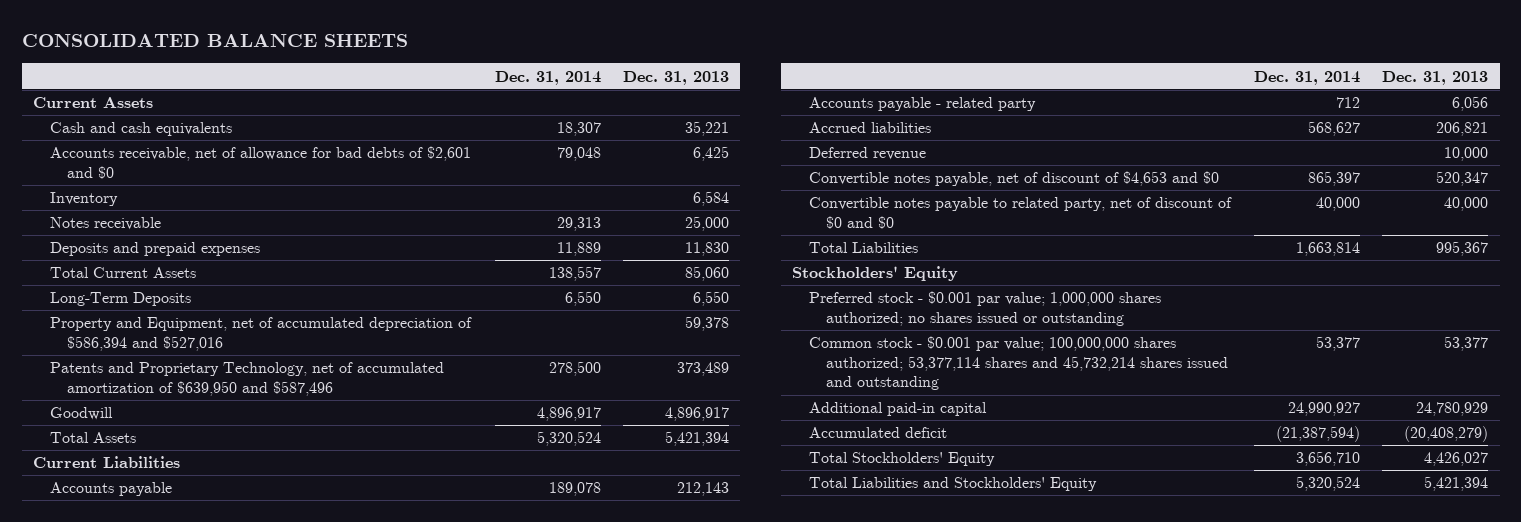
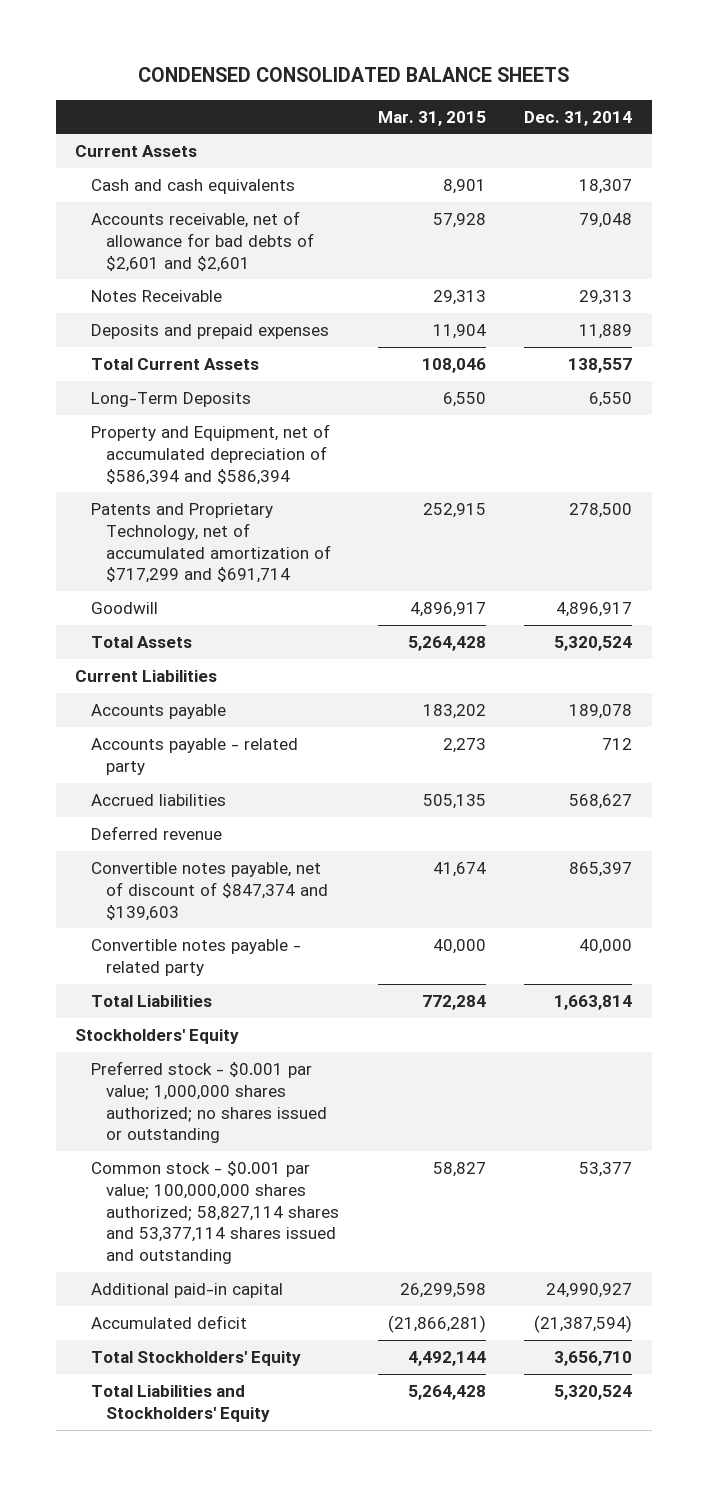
[21,34,408,48] CONSOLIDATED BALANCE SHEETS -> [137,67,569,83] CONDENSED CONSOLIDATED BALANCE SHEETS
[623,70,730,85] Dec. 31, 2013 -> none
none -> [377,110,486,126] Mar. 31, 2015
[50,192,119,207] Inventory -> none
[50,146,472,179] Accounts receivable, net of allowance for bad debts of $2,601 and $0 -> [90,211,314,272] Accounts receivable, net of allowance for bad debts of $2,601 and $2,601
[50,217,162,231] Notes receivable -> [90,290,222,303] Notes Receivable
[50,317,473,351] Property and Equipment, net of accumulated depreciation of $586,394 and $527,016 -> [90,424,330,485] Property and Equipment, net of accumulated depreciation of $586,394 and $586,394
[50,362,445,396] Patents and Proprietary Technology, net of accumulated amortization of $639,950 and $587,496 -> [90,503,331,584] Patents and Proprietary Technology, net of accumulated amortization of $717,299 and $691,714
[809,171,1220,187] Convertible notes payable, net of discount of $4,653 and $0 -> [90,862,328,921] Convertible notes payable, net of discount of $847,374 and $139,603
[809,197,1233,229] Convertible notes payable to related party, net of discount of $0 and $0 -> [90,939,301,976] Convertible notes payable - related party
[809,336,1229,391] Common stock - $0.001 par value; 100,000,000 shares authorized; 53,377,114 shares and 45,732,214 shares issued and outstanding -> [90,1161,339,1265] Common stock - $0.001 par value; 100,000,000 shares authorized; 58,827,114 shares and 53,377,114 shares issued and outstanding

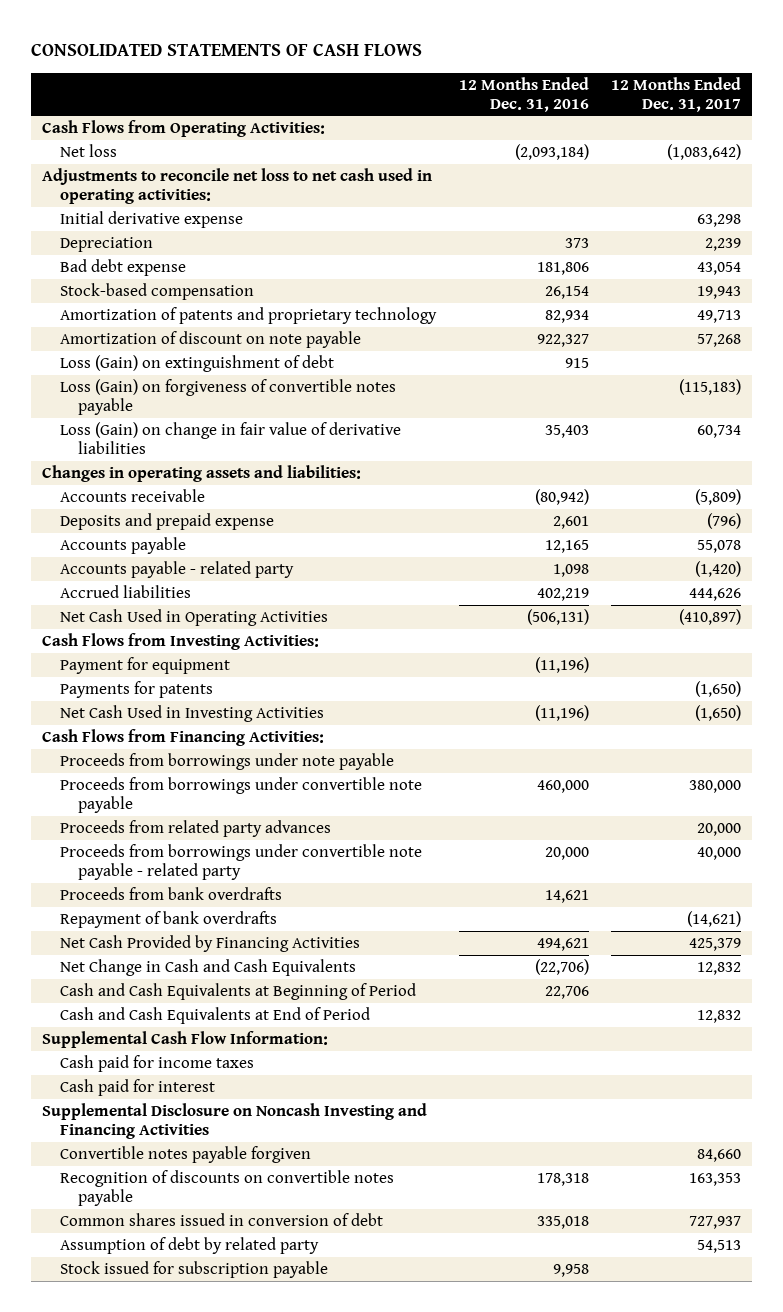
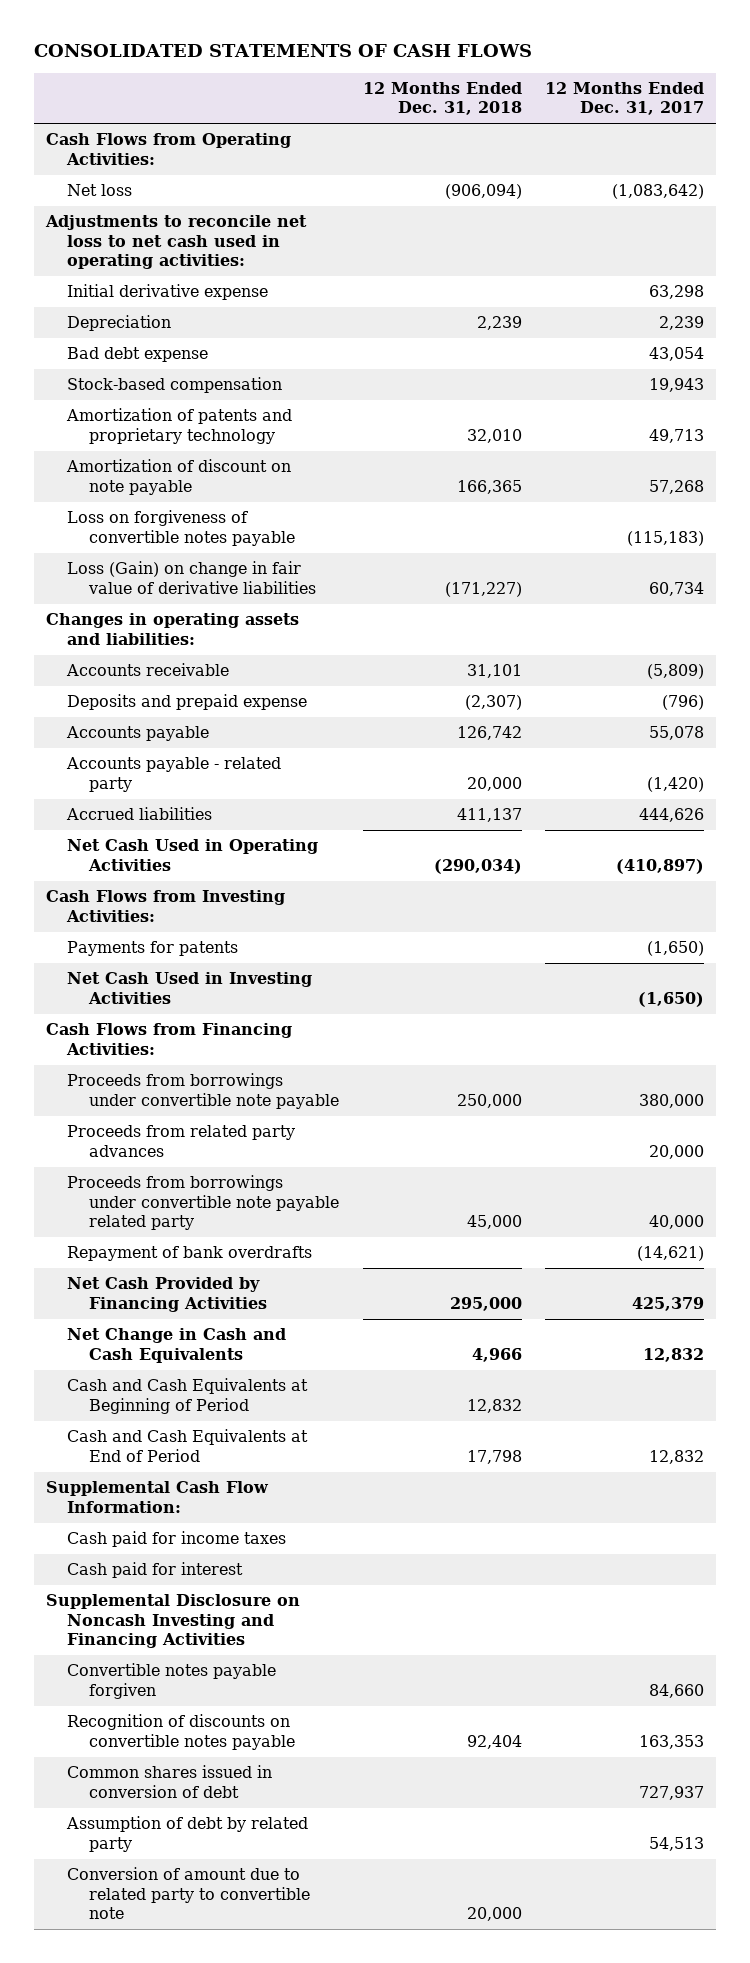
[458,76,589,112] 12 Months Ended Dec. 31, 2016 -> none
none -> [362,81,522,116] 12 Months Ended Dec. 31, 2018
[60,354,335,372] Loss (Gain) on extinguishment of debt -> none
[60,378,397,415] Loss (Gain) on forgiveness of convertible notes payable -> [67,510,295,546] Loss on forgiveness of convertible notes payable
[60,656,231,674] Payment for equipment -> none
[60,752,395,770] Proceeds from borrowings under note payable -> none
[60,886,283,900] Proceeds from bank overdrafts -> none
[60,843,423,880] Proceeds from borrowings under convertible note payable - related party -> [67,1175,339,1230] Proceeds from borrowings under convertible note payable related party
[60,1260,329,1278] Stock issued for subscription payable -> none
none -> [67,1867,310,1919] Conversion of amount due to related party to convertible note

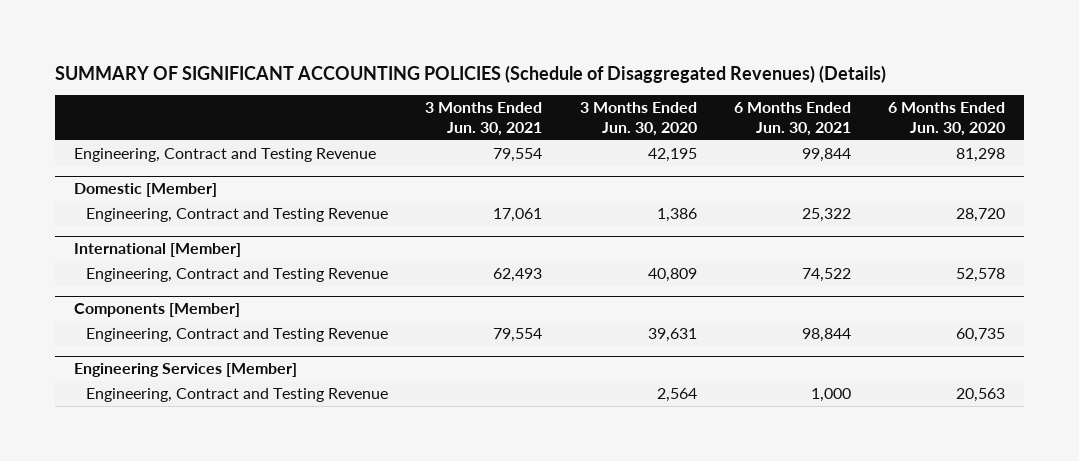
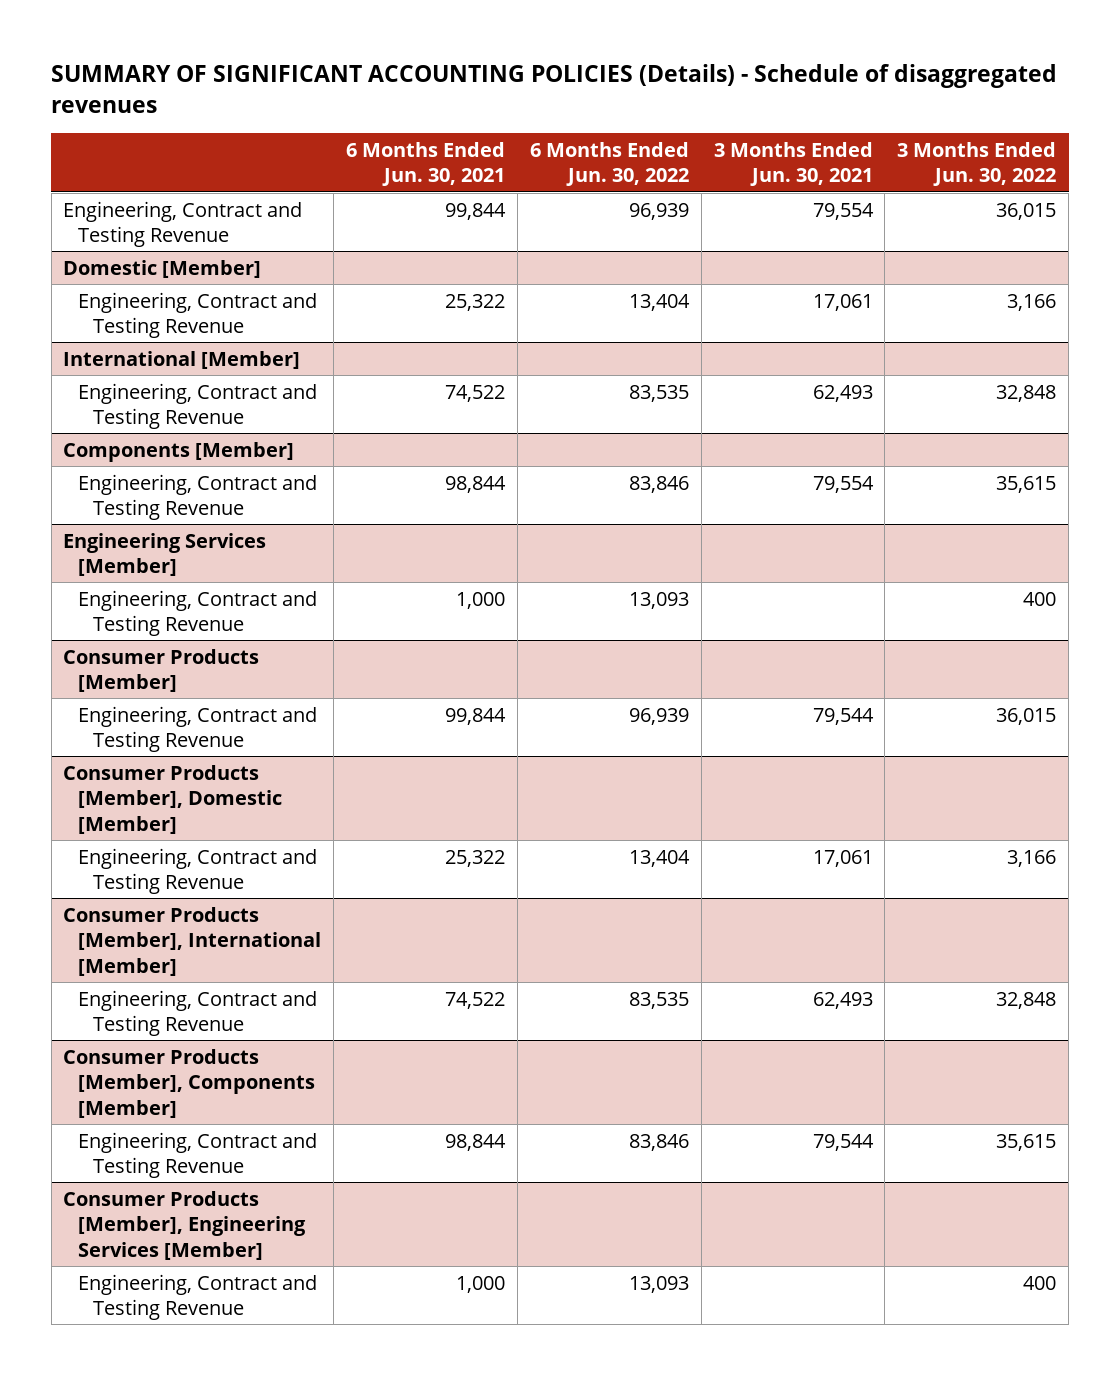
[54,64,886,83] SUMMARY OF SIGNIFICANT ACCOUNTING POLICIES (Schedule of Disaggregated Revenues) (Details) -> [51,64,1058,114] SUMMARY OF SIGNIFICANT ACCOUNTING POLICIES (Details) - Schedule of disaggregated revenues
[579,102,697,137] 3 Months Ended Jun. 30, 2020 -> none
[888,102,1006,137] 6 Months Ended Jun. 30, 2020 -> none
none -> [529,141,689,187] 6 Months Ended Jun. 30, 2022
none -> [897,141,1057,187] 3 Months Ended Jun. 30, 2022
none -> [63,648,260,693] Consumer Products [Member]
none -> [78,705,318,753] Engineering, Contract and Testing Revenue
none -> [63,764,283,834] Consumer Products [Member], Domestic [Member]
none -> [78,847,318,895] Engineering, Contract and Testing Revenue
none -> [63,906,322,976] Consumer Products [Member], International [Member]
none -> [78,989,318,1037] Engineering, Contract and Testing Revenue
none -> [63,1048,316,1118] Consumer Products [Member], Components [Member]
none -> [78,1131,318,1179] Engineering, Contract and Testing Revenue
none -> [63,1190,307,1260] Consumer Products [Member], Engineering Services [Member]
none -> [78,1273,318,1321] Engineering, Contract and Testing Revenue

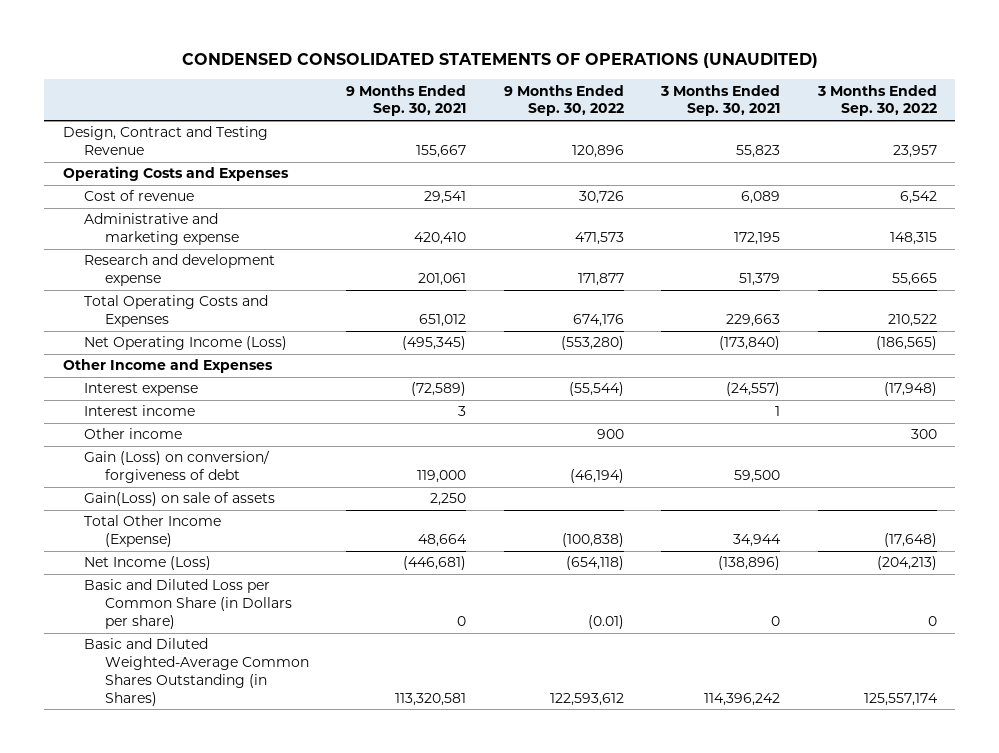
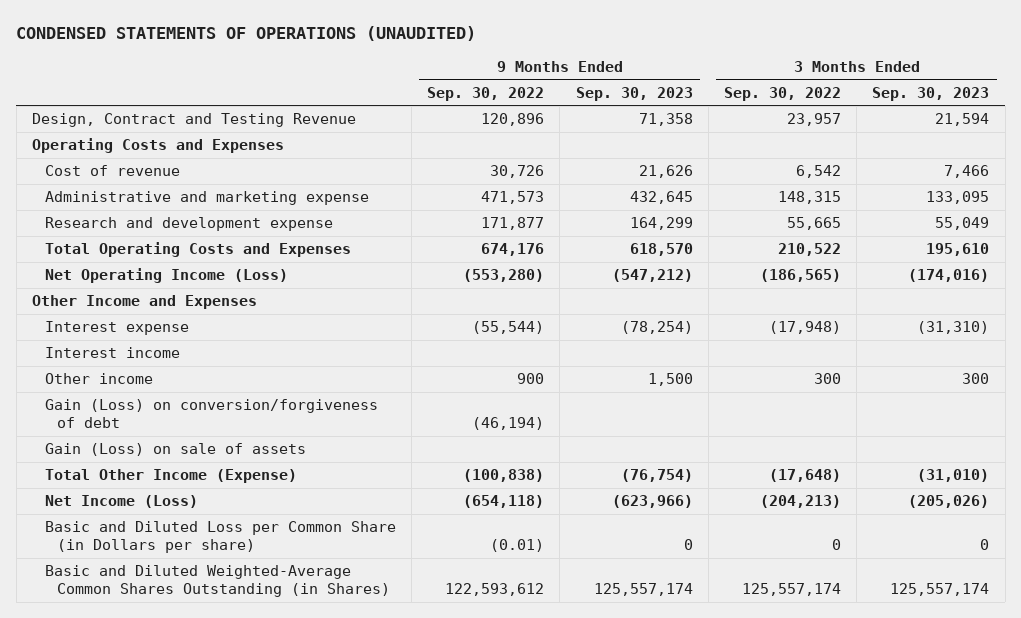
[181,53,818,69] CONDENSED CONSOLIDATED STATEMENTS OF OPERATIONS (UNAUDITED) -> [16,26,477,42] CONDENSED STATEMENTS OF OPERATIONS (UNAUDITED)
[346,84,467,117] 9 Months Ended Sep. 30, 2021 -> none
[660,84,781,117] 3 Months Ended Sep. 30, 2021 -> none
none -> [575,86,693,101] Sep. 30, 2023
none -> [872,86,990,101] Sep. 30, 2023
[83,450,270,484] Gain (Loss) on conversion/ forgiveness of debt -> [44,399,378,429] Gain (Loss) on conversion/forgiveness of debt
[83,492,275,507] Gain(Loss) on sale of assets -> [44,443,306,457] Gain (Loss) on sale of assets

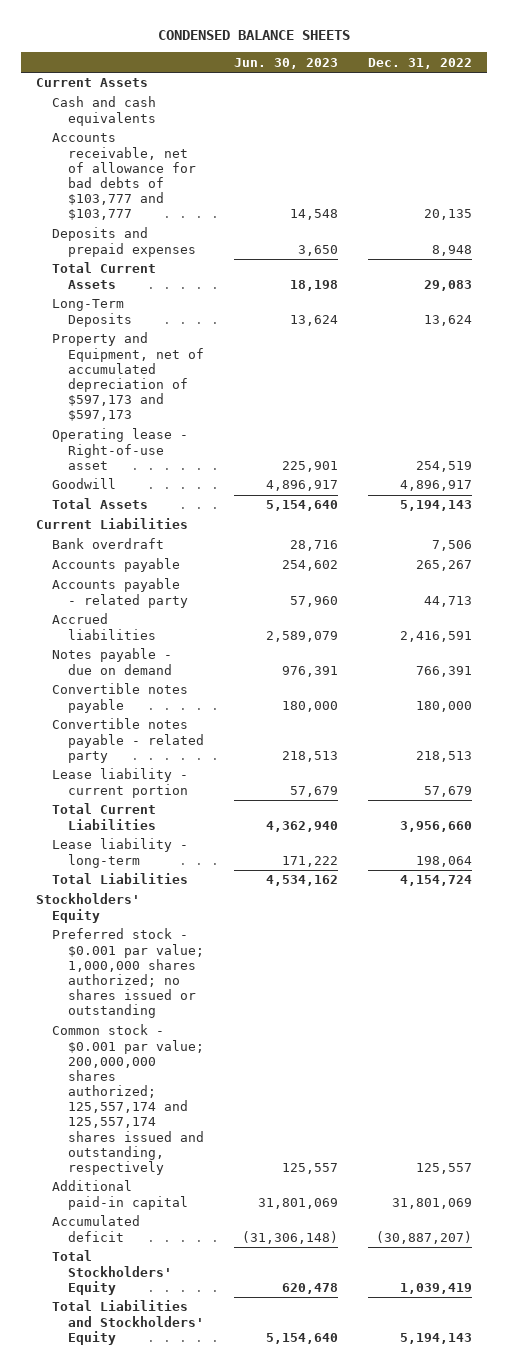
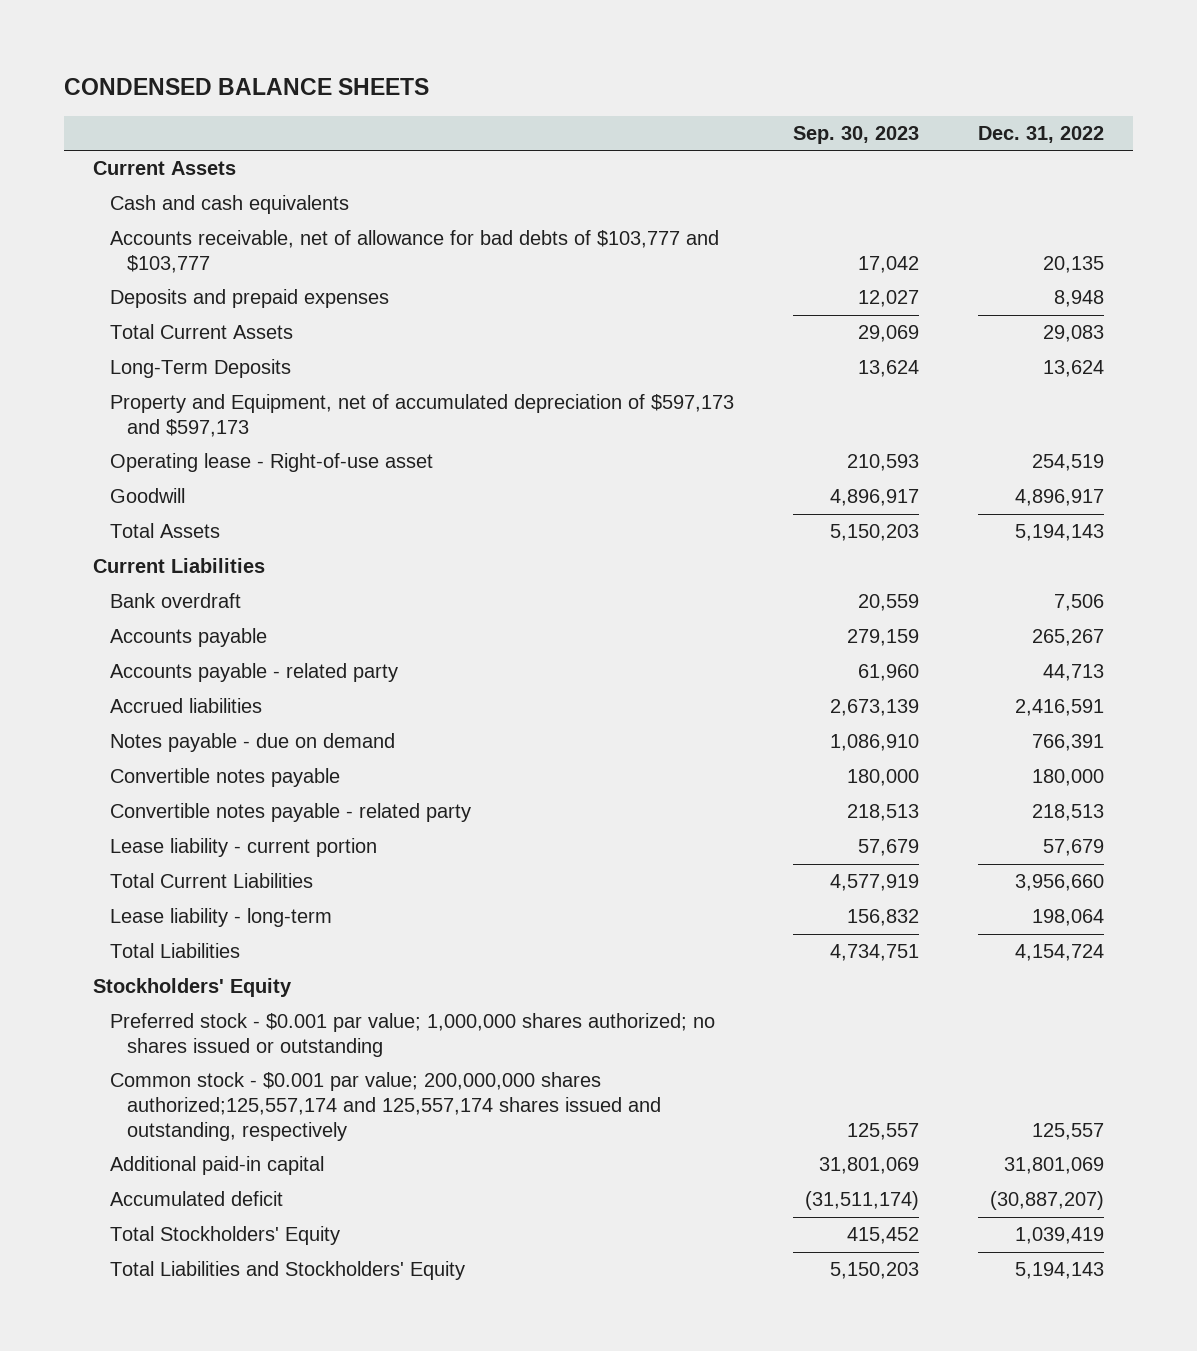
[233,57,338,69] Jun. 30, 2023 -> none
none -> [793,126,920,145] Sep. 30, 2023
[51,1024,204,1175] Common stock - $0.001 par value; 200,000,000 shares authorized; 125,557,174 and 125,557,174 shares issued and outstanding, respectively -> [110,1072,662,1141] Common stock - $0.001 par value; 200,000,000 shares authorized;125,557,174 and 125,557,174 shares issued and outstanding, respectively

